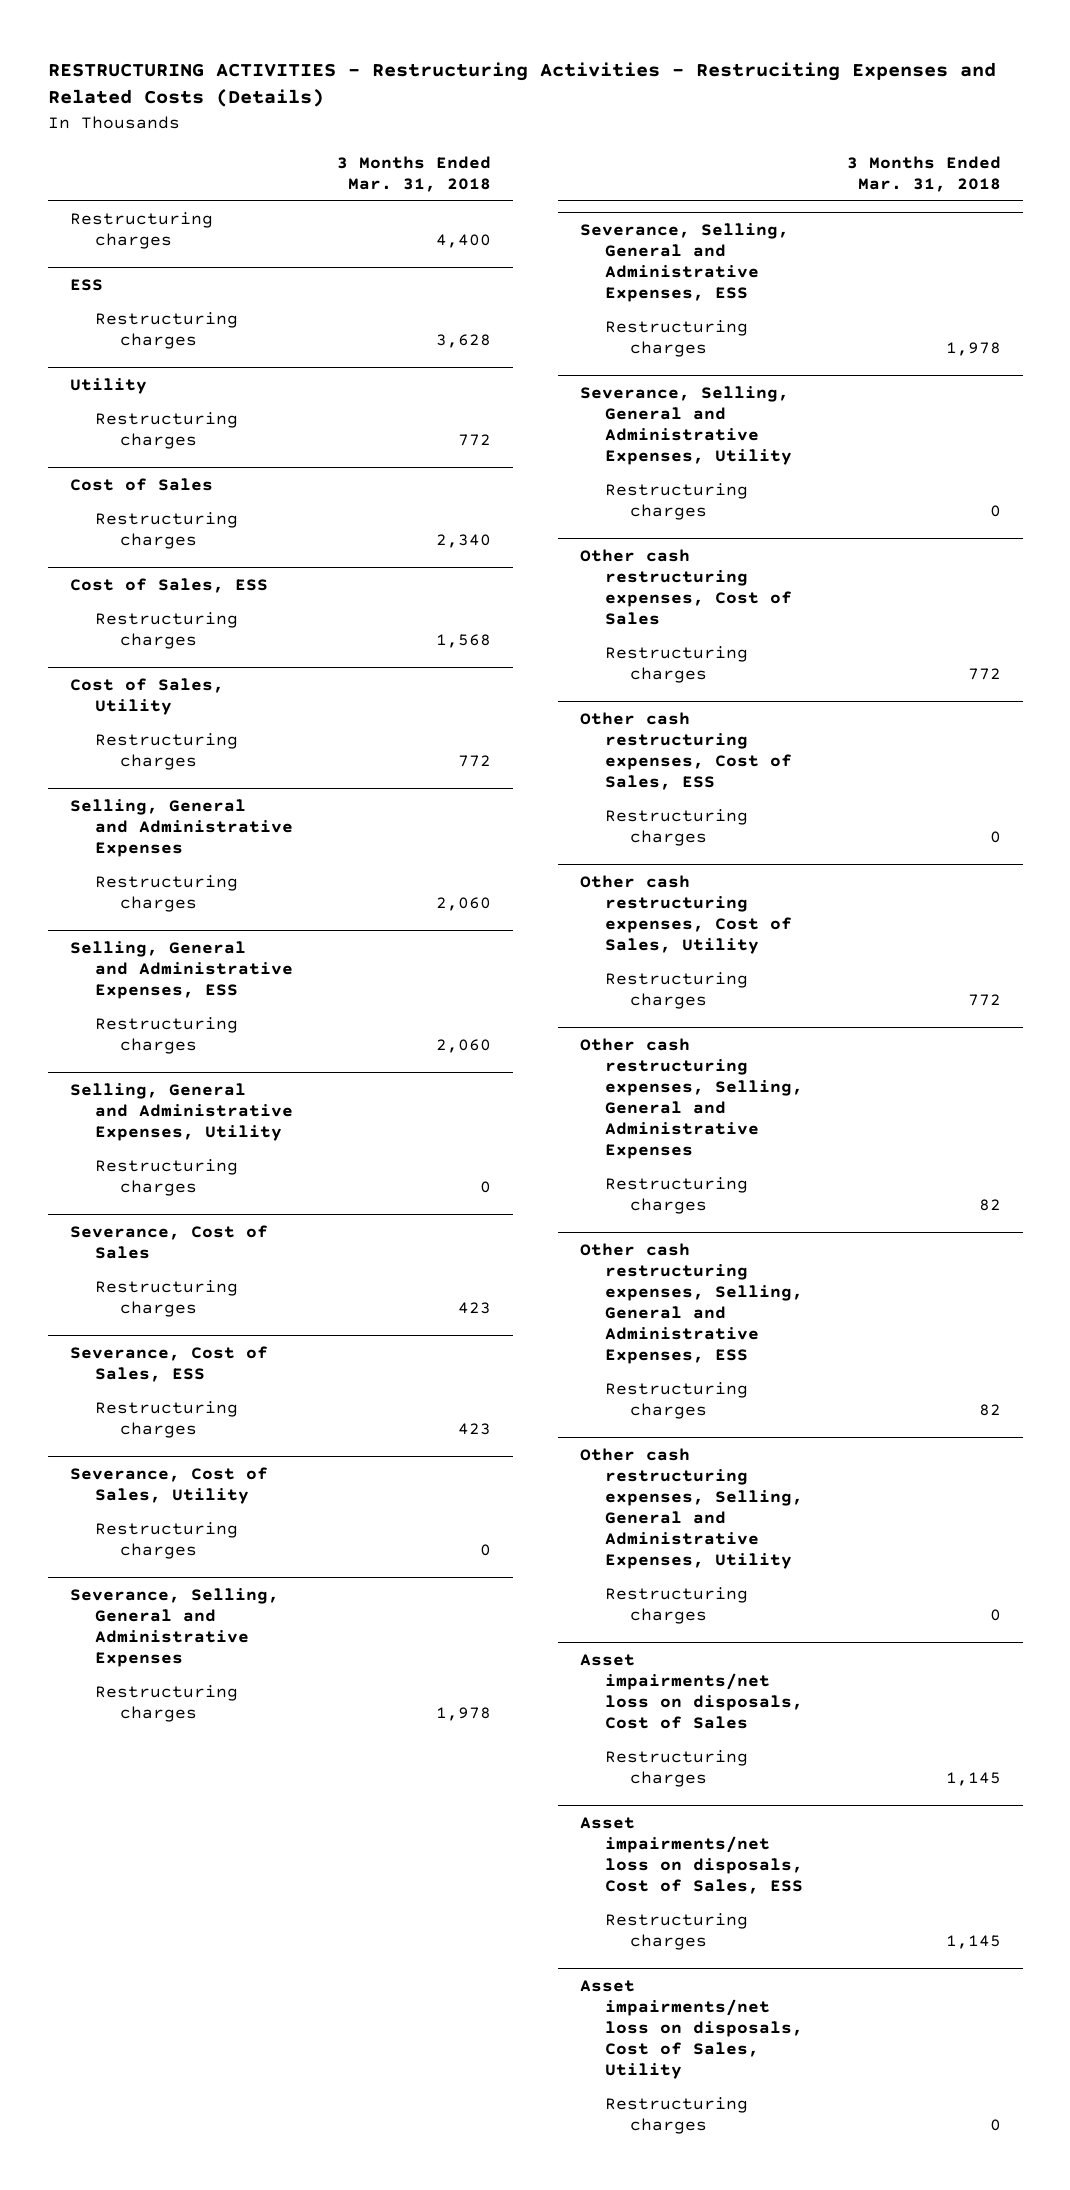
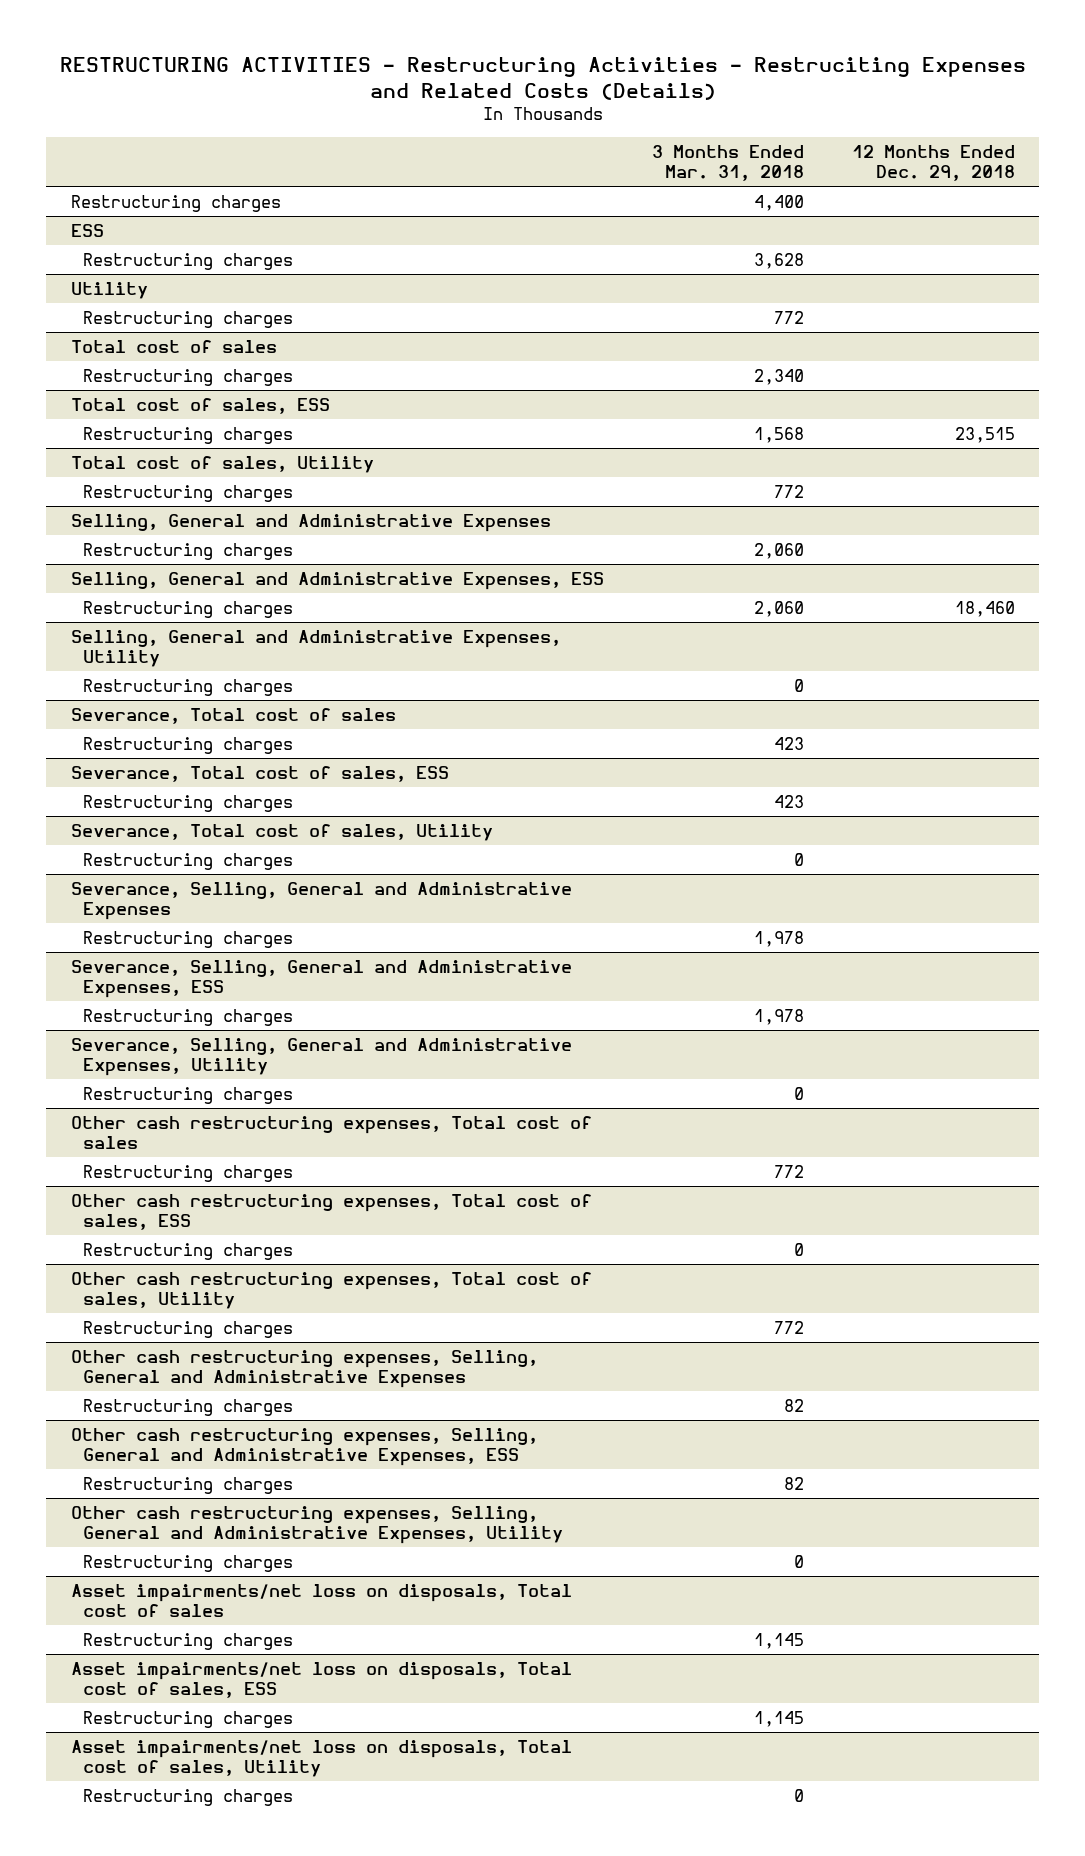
none -> [851,144,1015,181] 12 Months Ended Dec. 29, 2018
[69,477,213,491] Cost of Sales -> [70,339,277,353] Total cost of sales
[69,577,268,593] Cost of Sales, ESS -> [70,397,330,414] Total cost of sales, ESS
[69,677,224,715] Cost of Sales, Utility -> [70,455,374,473] Total cost of sales, Utility
[69,1224,268,1259] Severance, Cost of Sales -> [70,707,396,724] Severance, Total cost of sales
[69,1345,268,1382] Severance, Cost of Sales, ESS -> [70,765,449,782] Severance, Total cost of sales, ESS
[69,1466,268,1504] Severance, Cost of Sales, Utility -> [70,823,493,841] Severance, Total cost of sales, Utility
[579,548,792,626] Other cash restructuring expenses, Cost of Sales -> [70,1115,592,1149] Other cash restructuring expenses, Total cost of sales
[579,711,792,791] Other cash restructuring expenses, Cost of Sales, ESS -> [70,1193,592,1230] Other cash restructuring expenses, Total cost of sales, ESS
[579,874,792,955] Other cash restructuring expenses, Cost of Sales, Utility -> [70,1271,592,1309] Other cash restructuring expenses, Total cost of sales, Utility
[579,1653,803,1730] Asset impairments/net loss on disposals, Cost of Sales -> [70,1583,572,1617] Asset impairments/net loss on disposals, Total cost of sales
[579,1816,803,1895] Asset impairments/net loss on disposals, Cost of Sales, ESS -> [70,1661,572,1698] Asset impairments/net loss on disposals, Total cost of sales, ESS
[579,1979,803,2080] Asset impairments/net loss on disposals, Cost of Sales, Utility -> [70,1739,572,1777] Asset impairments/net loss on disposals, Total cost of sales, Utility

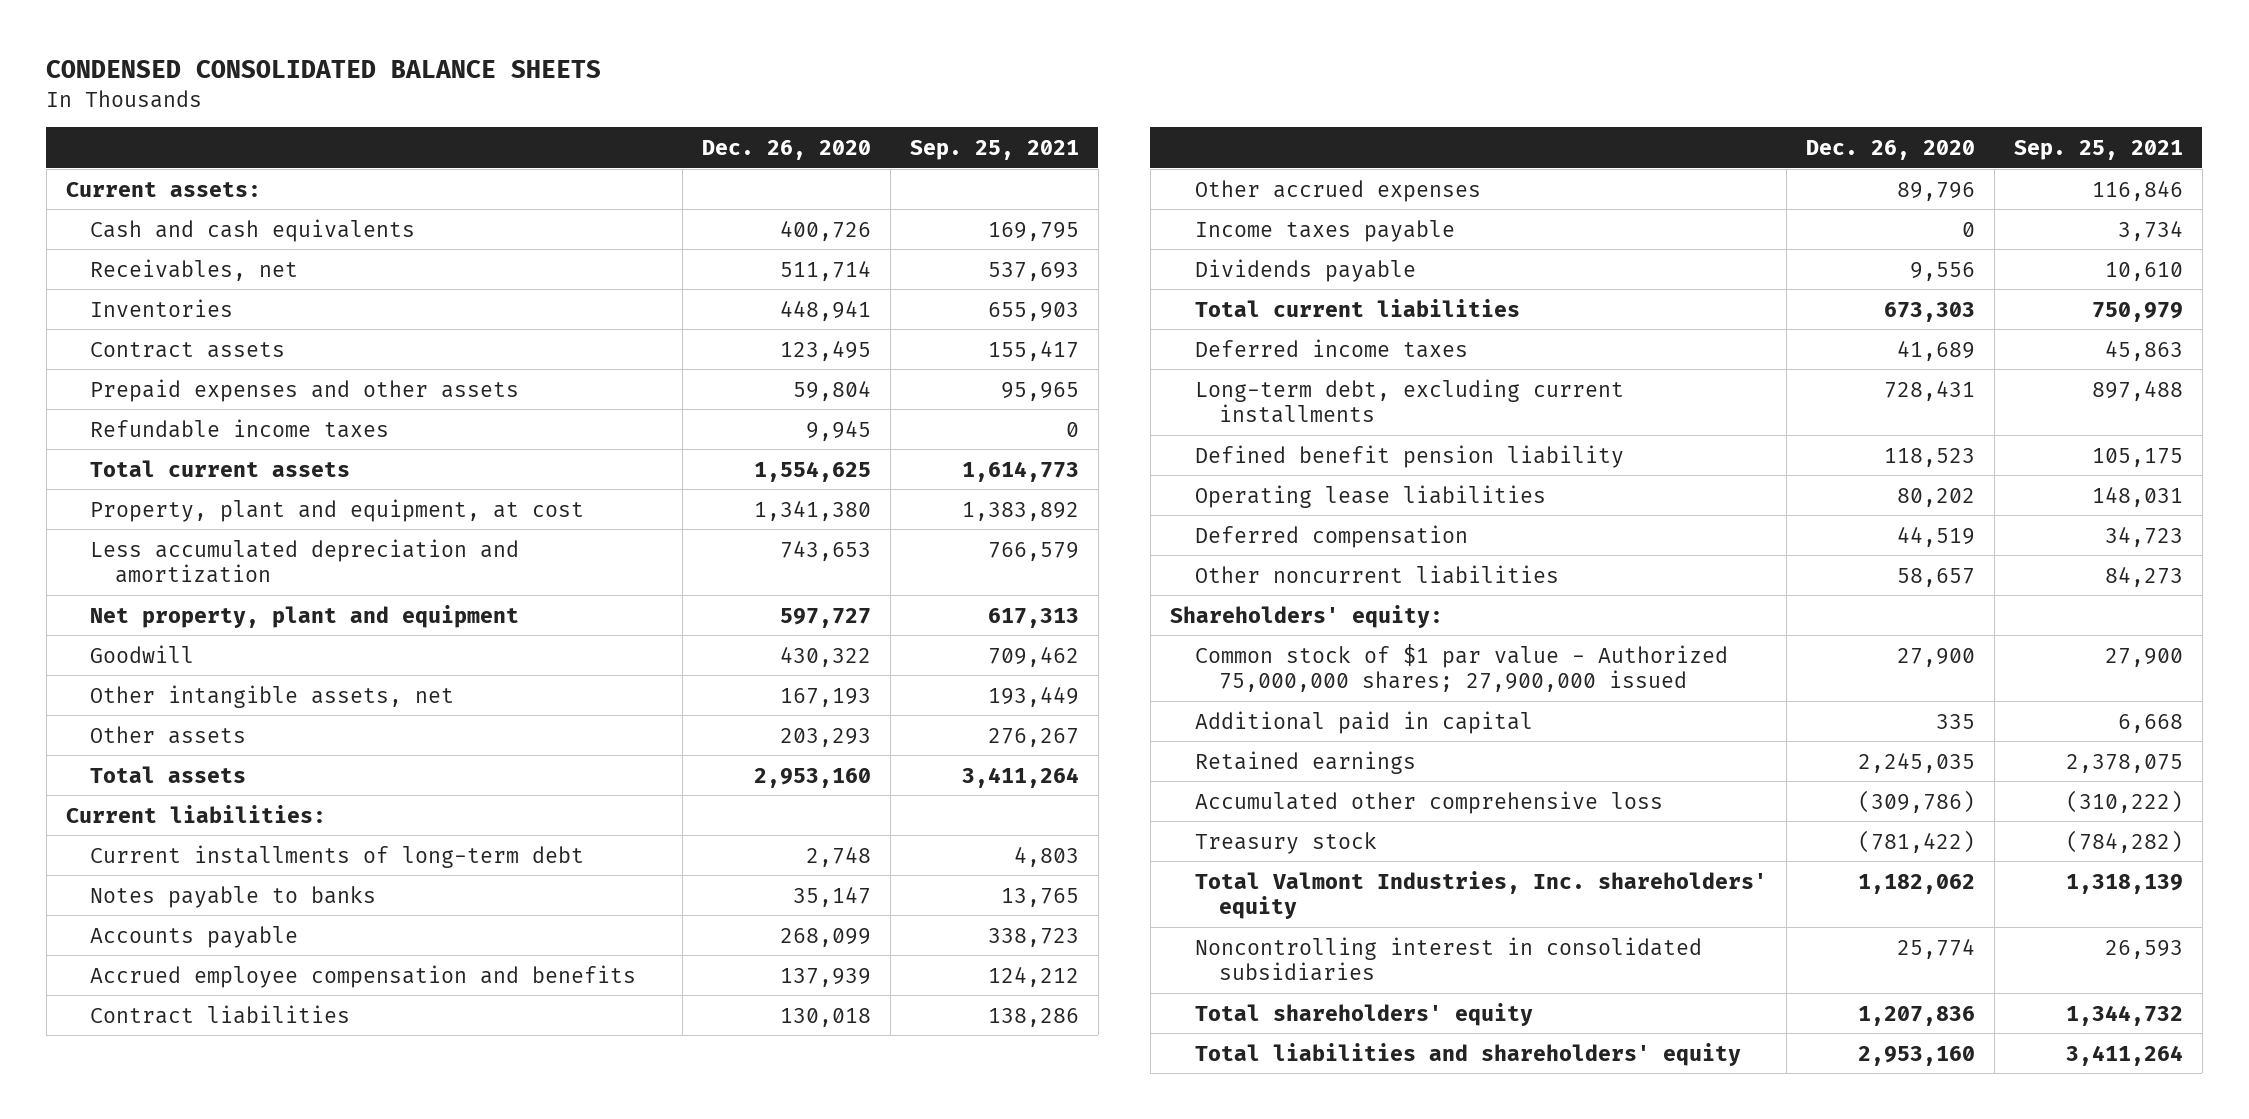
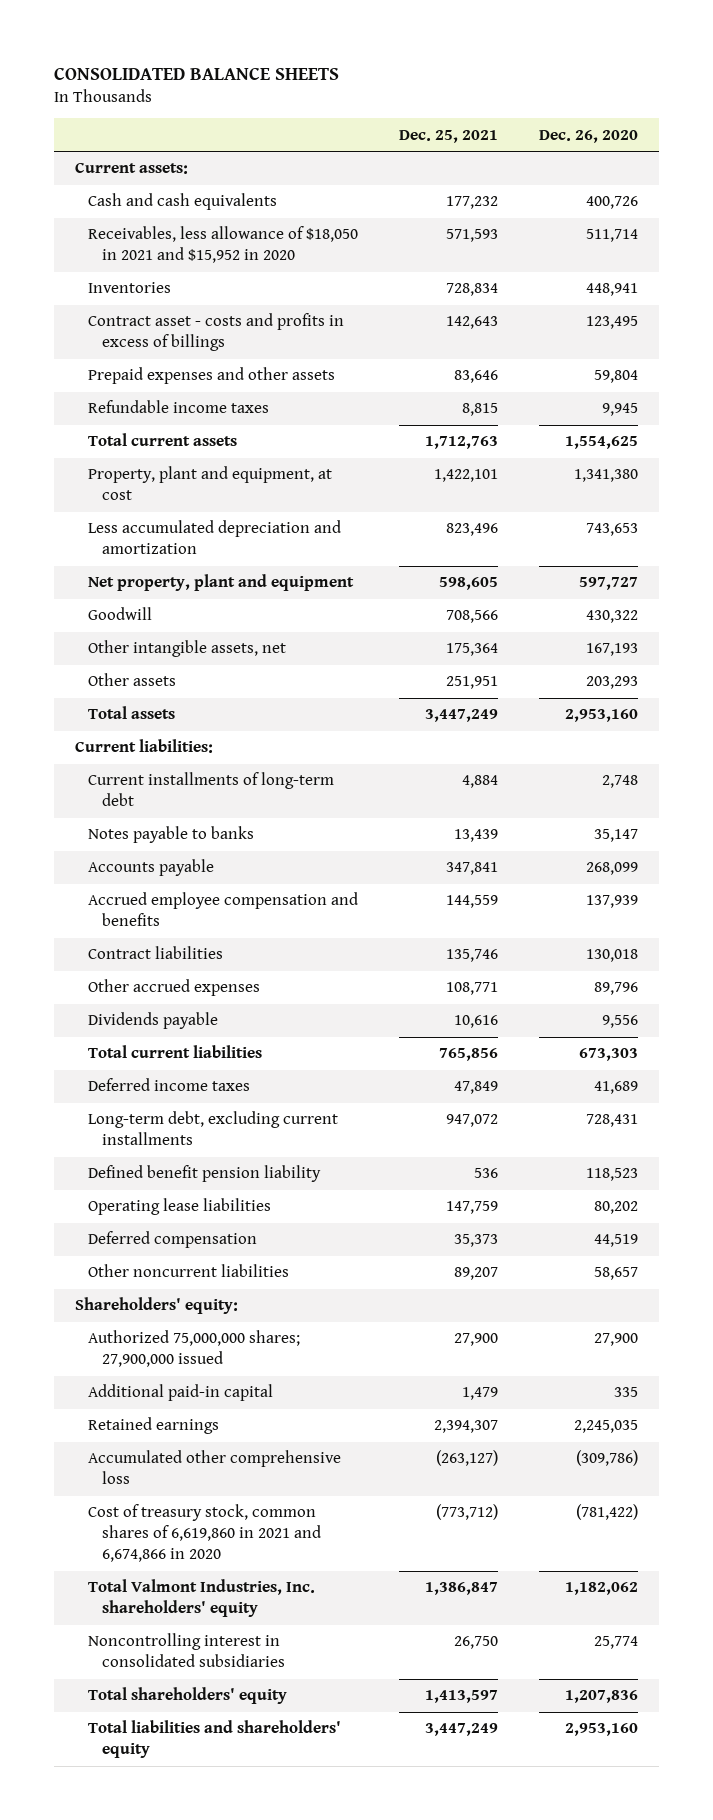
[46,60,602,79] CONDENSED CONSOLIDATED BALANCE SHEETS -> [54,66,340,80] CONSOLIDATED BALANCE SHEETS
[909,139,1079,160] Sep. 25, 2021 -> none
none -> [399,129,499,143] Dec. 25, 2021
[90,258,299,281] Receivables, net -> [88,226,359,264] Receivables, less allowance of $18,050 in 2021 and $15,952 in 2020
[90,341,286,358] Contract assets -> [88,313,345,352] Contract asset - costs and profits in excess of billings
[1194,219,1455,242] Income taxes payable -> none
[1194,643,1728,693] Common stock of $1 par value - Authorized 75,000,000 shares; 27,900,000 issued -> [88,1330,301,1368] Authorized 75,000,000 shares; 27,900,000 issued
[1194,710,1533,734] Additional paid in capital -> [88,1384,274,1402] Additional paid-in capital
[1194,831,1377,854] Treasury stock -> [88,1504,322,1563] Cost of treasury stock, common shares of 6,619,860 in 2021 and 6,674,866 in 2020

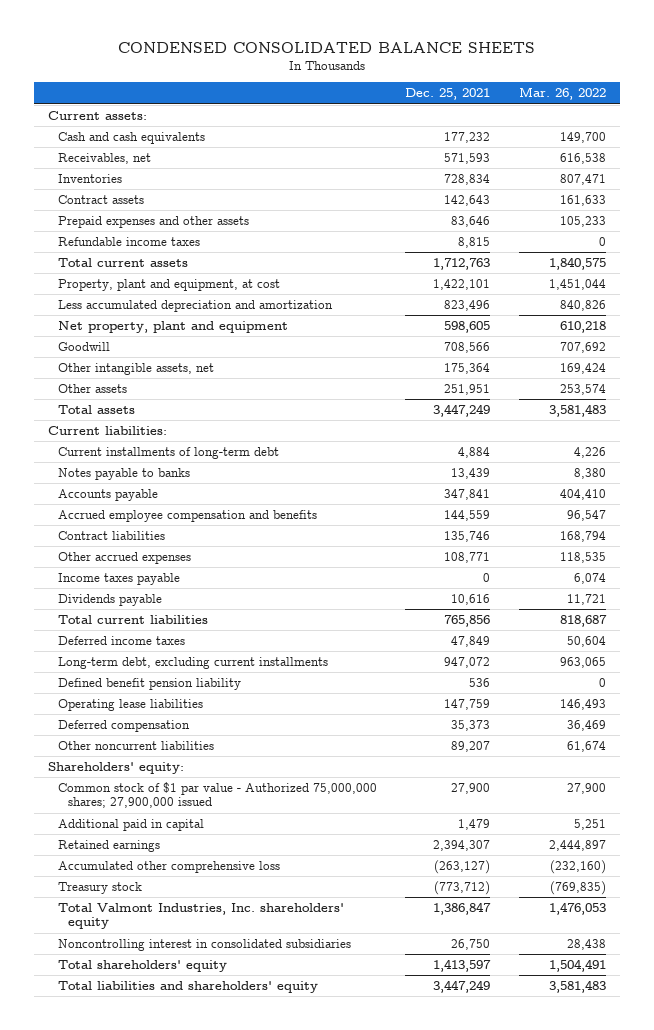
[54,66,340,80] CONSOLIDATED BALANCE SHEETS -> [117,42,535,54] CONDENSED CONSOLIDATED BALANCE SHEETS
[539,129,639,143] Dec. 26, 2020 -> none
none -> [518,87,606,101] Mar. 26, 2022
[88,226,359,264] Receivables, less allowance of $18,050 in 2021 and $15,952 in 2020 -> [57,152,151,164] Receivables, net
[88,313,345,352] Contract asset - costs and profits in excess of billings -> [57,194,144,204] Contract assets
none -> [57,572,180,585] Income taxes payable
[88,1330,301,1368] Authorized 75,000,000 shares; 27,900,000 issued -> [57,781,377,809] Common stock of $1 par value - Authorized 75,000,000 shares; 27,900,000 issued
[88,1384,274,1402] Additional paid-in capital -> [57,818,204,831] Additional paid in capital
[88,1504,322,1563] Cost of treasury stock, common shares of 6,619,860 in 2021 and 6,674,866 in 2020 -> [57,881,142,894] Treasury stock

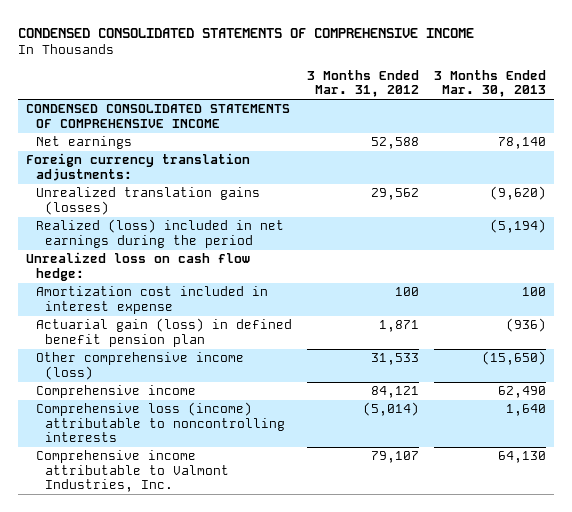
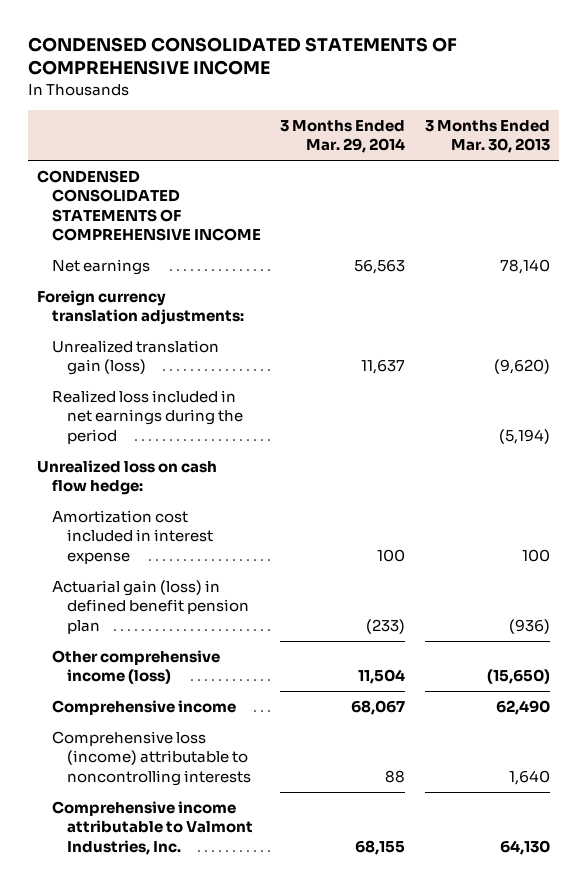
[307,69,420,98] 3 Months Ended Mar. 31, 2012 -> none
none -> [280,119,406,154] 3 Months Ended Mar. 29, 2014
[35,187,260,215] Unrealized translation gains (losses) -> [52,339,220,376] Unrealized translation gain (loss)
[35,219,284,248] Realized (loss) included in net earnings during the period -> [52,389,244,444] Realized loss included in net earnings during the period

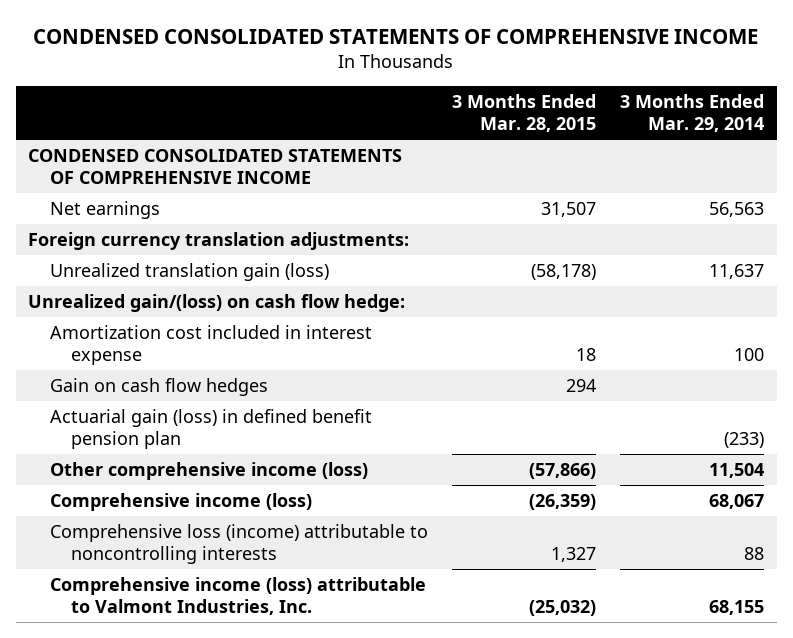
[424,119,550,154] 3 Months Ended Mar. 30, 2013 -> none
none -> [452,93,597,133] 3 Months Ended Mar. 28, 2015
[52,389,244,444] Realized loss included in net earnings during the period -> none
[37,459,218,496] Unrealized loss on cash flow hedge: -> [28,293,406,312] Unrealized gain/(loss) on cash flow hedge:
none -> [49,377,268,396] Gain on cash flow hedges
[52,699,237,715] Comprehensive income -> [49,492,312,511] Comprehensive income (loss)
[52,800,254,855] Comprehensive income attributable to Valmont Industries, Inc. -> [49,576,426,616] Comprehensive income (loss) attributable to Valmont Industries, Inc.

